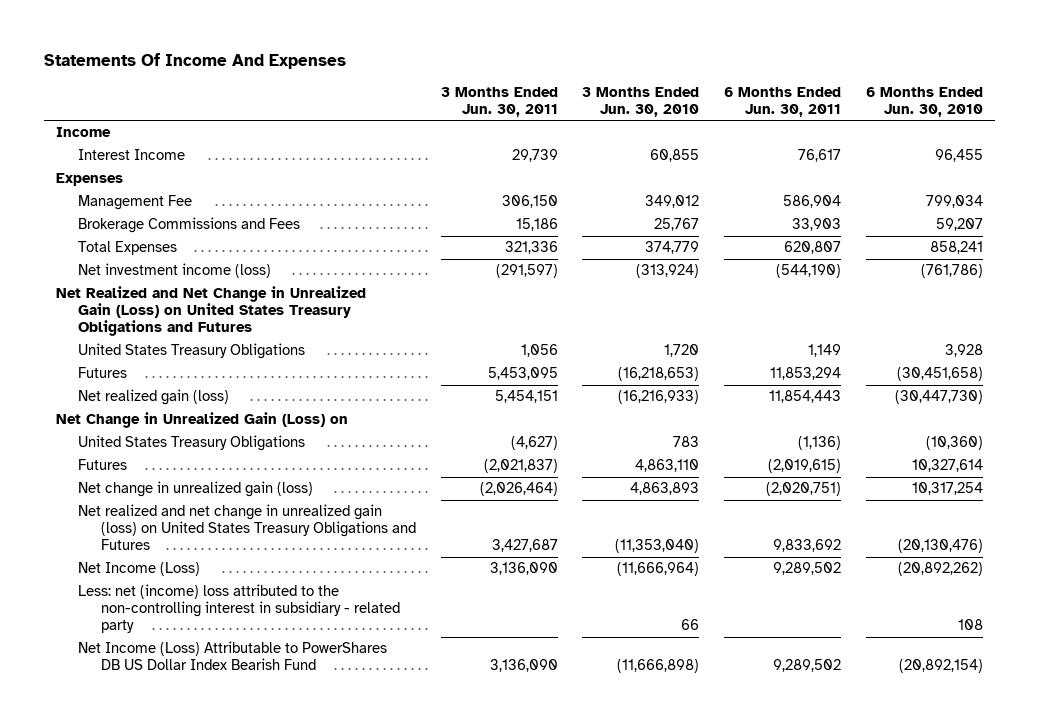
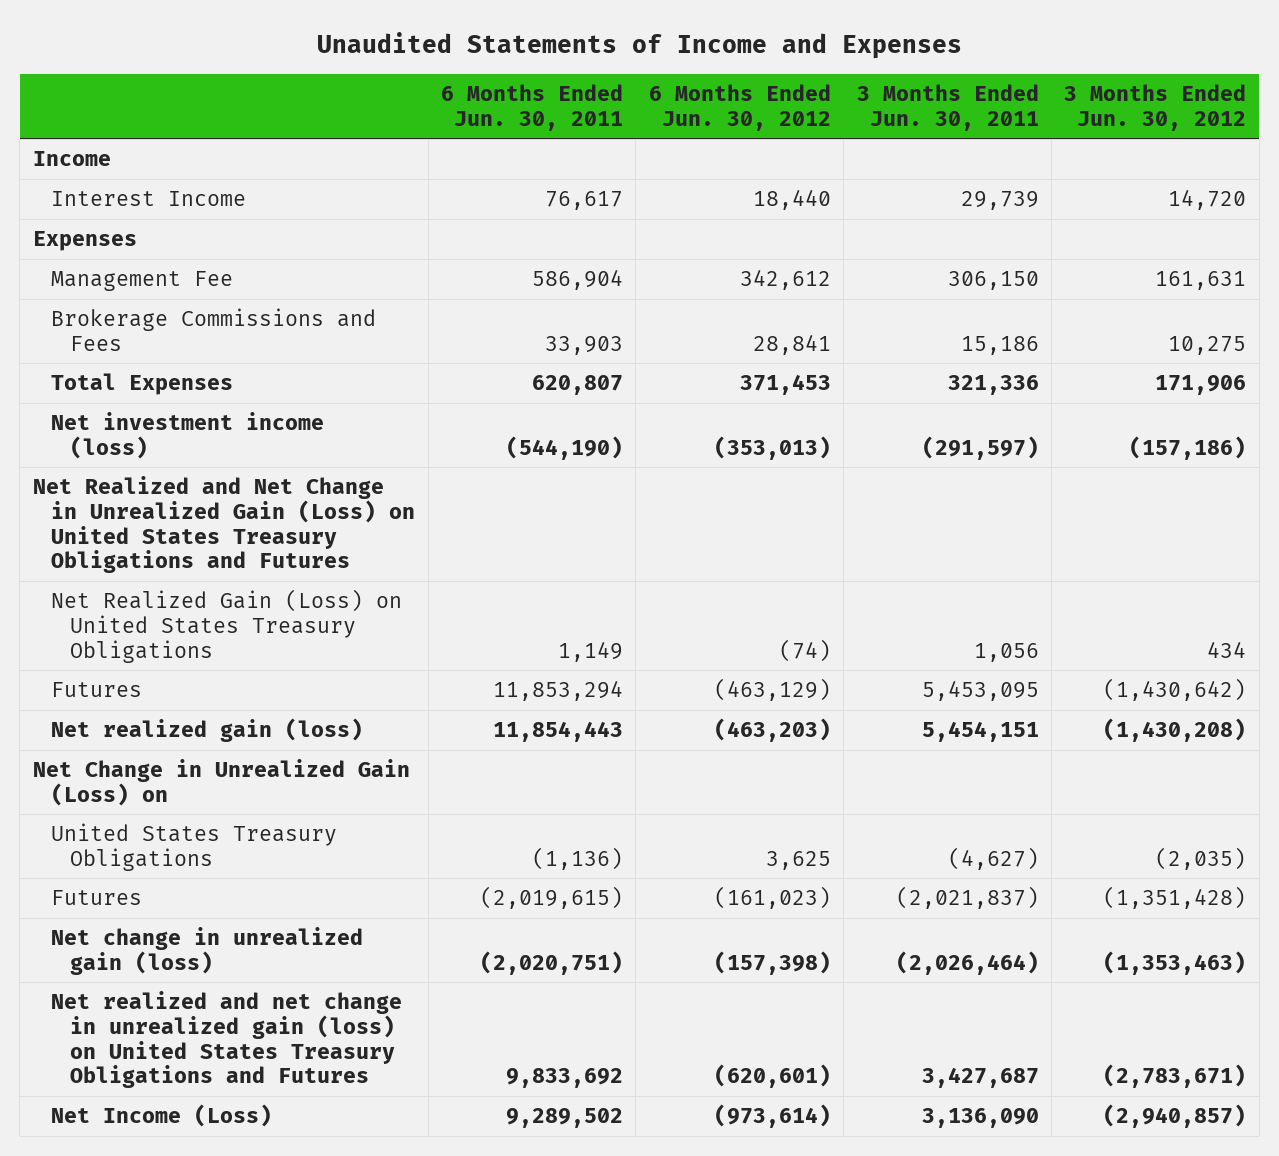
[43,52,346,69] Statements Of Income And Expenses -> [316,31,962,59] Unaudited Statements of Income and Expenses
[582,86,700,117] 3 Months Ended Jun. 30, 2010 -> none
[865,86,983,117] 6 Months Ended Jun. 30, 2010 -> none
none -> [648,84,831,131] 6 Months Ended Jun. 30, 2012
none -> [1064,84,1247,131] 3 Months Ended Jun. 30, 2012
[78,343,306,360] United States Treasury Obligations -> [51,589,403,663] Net Realized Gain (Loss) on United States Treasury Obligations
[78,584,401,634] Less: net (income) loss attributed to the non-controlling interest in subsidiary - related party -> none
[78,641,388,671] Net Income (Loss) Attributable to PowerShares DB US Dollar Index Bearish Fund -> none

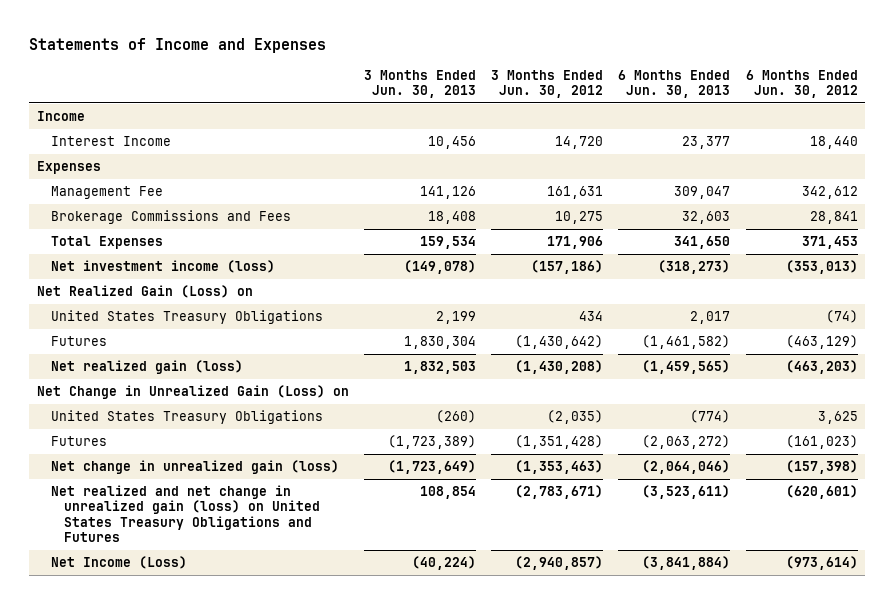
[316,31,962,59] Unaudited Statements of Income and Expenses -> [29,37,327,53] Statements of Income and Expenses
[441,84,624,131] 6 Months Ended Jun. 30, 2011 -> none
[856,84,1039,131] 3 Months Ended Jun. 30, 2011 -> none
none -> [364,69,477,98] 3 Months Ended Jun. 30, 2013
none -> [618,69,731,98] 6 Months Ended Jun. 30, 2013
[32,476,416,574] Net Realized and Net Change in Unrealized Gain (Loss) on United States Treasury Obligations and Futures -> none
none -> [37,285,254,299] Net Realized Gain (Loss) on
[51,589,403,663] Net Realized Gain (Loss) on United States Treasury Obligations -> [50,310,323,325] United States Treasury Obligations

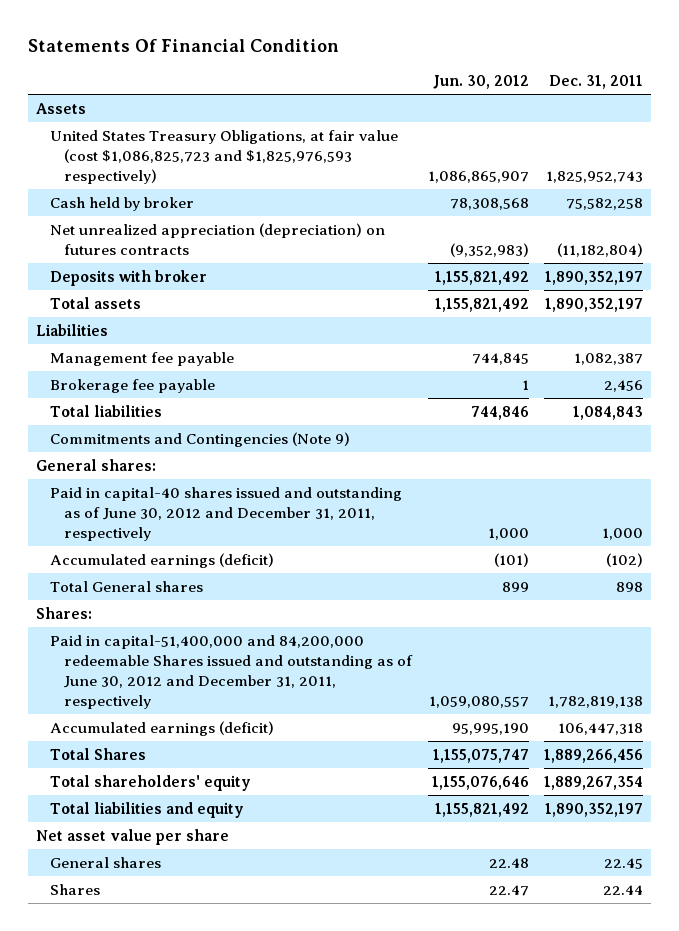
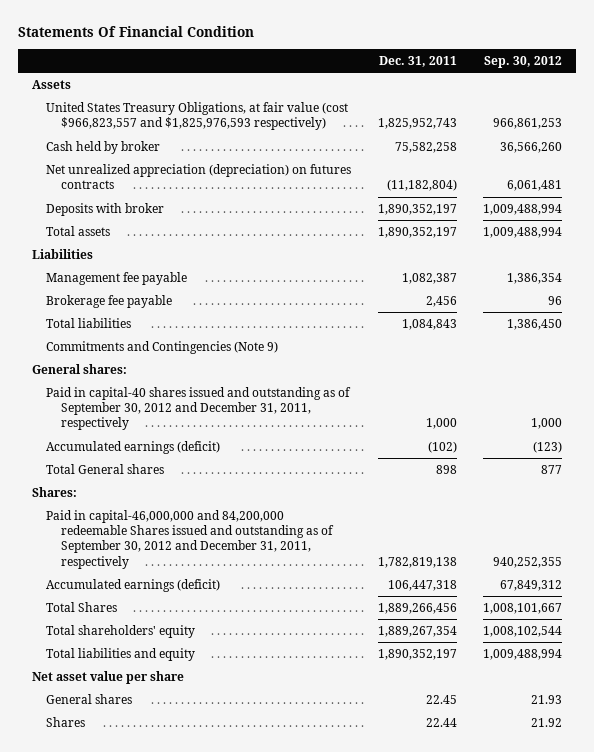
[432,75,529,90] Jun. 30, 2012 -> none
none -> [484,55,563,68] Sep. 30, 2012
[49,129,398,184] United States Treasury Obligations, at fair value (cost $1,086,825,723 and $1,825,976,593 respectively) -> [46,101,349,131] United States Treasury Obligations, at fair value (cost $966,823,557 and $1,825,976,593 respectively)
[49,486,402,541] Paid in capital-40 shares issued and outstanding as of June 30, 2012 and December 31, 2011, respectively -> [46,386,352,431] Paid in capital-40 shares issued and outstanding as of September 30, 2012 and December 31, 2011, respectively
[49,634,414,710] Paid in capital-51,400,000 and 84,200,000 redeemable Shares issued and outstanding as of June 30, 2012 and December 31, 2011, respectively -> [46,509,334,569] Paid in capital-46,000,000 and 84,200,000 redeemable Shares issued and outstanding as of September 30, 2012 and December 31, 2011, respectively

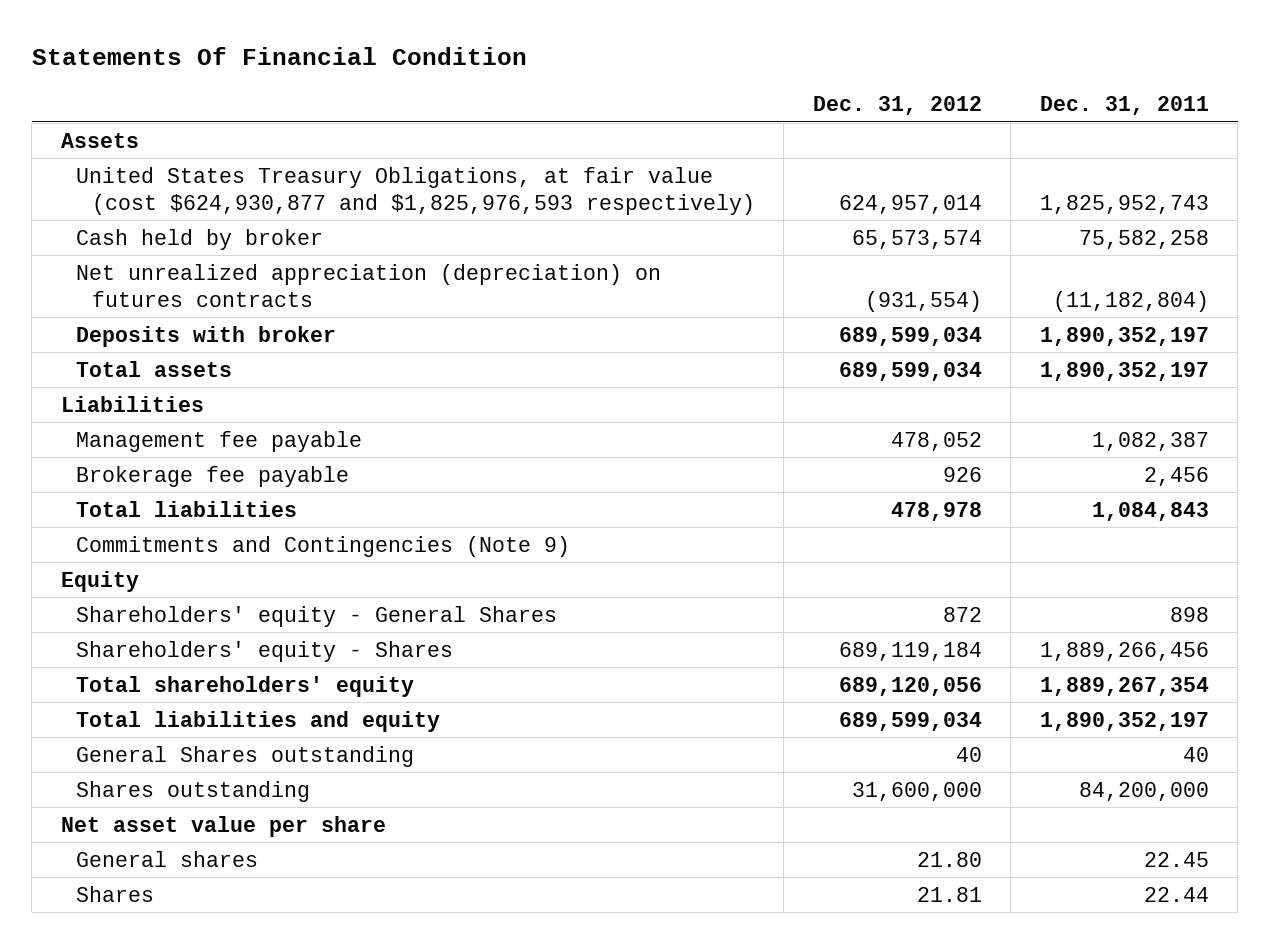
[484,55,563,68] Sep. 30, 2012 -> none
none -> [812,96,982,116] Dec. 31, 2012
[46,101,349,131] United States Treasury Obligations, at fair value (cost $966,823,557 and $1,825,976,593 respectively) -> [76,166,755,215] United States Treasury Obligations, at fair value (cost $624,930,877 and $1,825,976,593 respectively)
[31,363,127,374] General shares: -> none
[46,386,352,431] Paid in capital-40 shares issued and outstanding as of September 30, 2012 and December 31, 2011, respectively -> none
[46,440,221,454] Accumulated earnings (deficit) -> none
[31,486,77,497] Shares: -> none
[46,509,334,569] Paid in capital-46,000,000 and 84,200,000 redeemable Shares issued and outstanding as of September 30, 2012 and December 31, 2011, respectively -> none
[46,578,221,592] Accumulated earnings (deficit) -> none
none -> [60,570,139,592] Equity
[46,463,165,474] Total General shares -> [76,605,558,627] Shareholders' equity - General Shares
[46,601,118,612] Total Shares -> [76,640,454,662] Shareholders' equity - Shares
none -> [76,745,415,767] General Shares outstanding
none -> [76,780,311,802] Shares outstanding

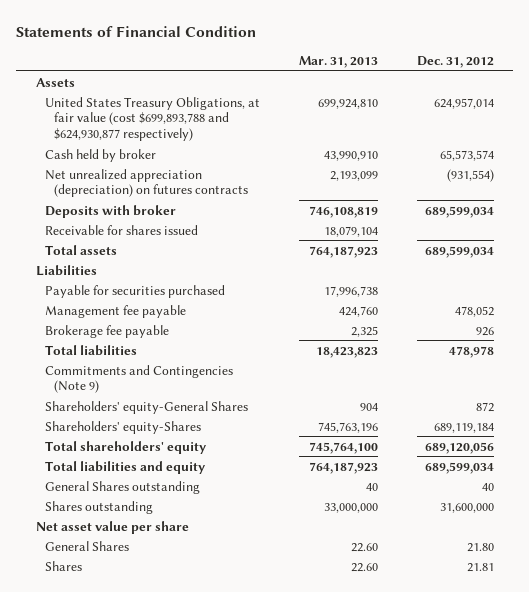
[31,47,527,66] Statements Of Financial Condition -> [16,25,257,37] Statements of Financial Condition
[1039,96,1209,116] Dec. 31, 2011 -> none
none -> [298,55,378,68] Mar. 31, 2013
[76,166,755,215] United States Treasury Obligations, at fair value (cost $624,930,877 and $1,825,976,593 respectively) -> [44,96,260,141] United States Treasury Obligations, at fair value (cost $699,893,788 and $624,930,877 respectively)
none -> [44,224,198,235] Receivable for shares issued
none -> [44,284,225,298] Payable for securities purchased
[60,570,139,592] Equity -> none
[76,605,558,627] Shareholders' equity - General Shares -> [44,400,248,414] Shareholders' equity-General Shares
[76,640,454,662] Shareholders' equity - Shares -> [44,420,201,434] Shareholders' equity-Shares
[76,850,259,867] General shares -> [44,540,129,551] General Shares

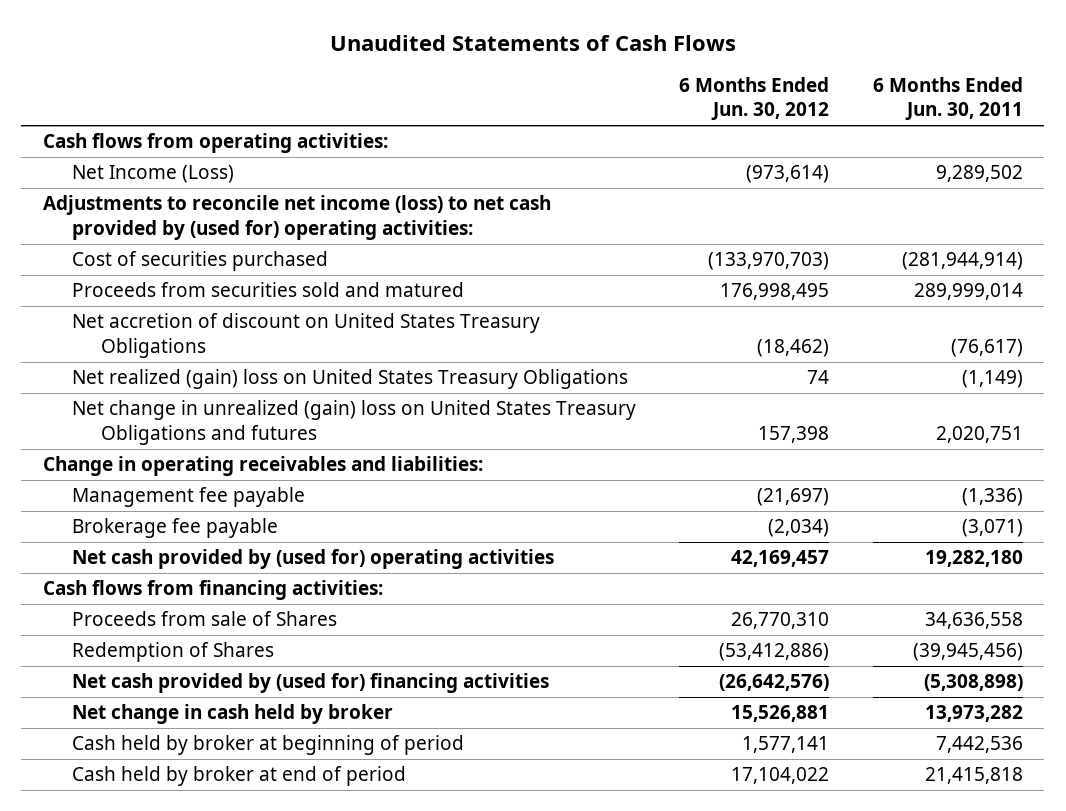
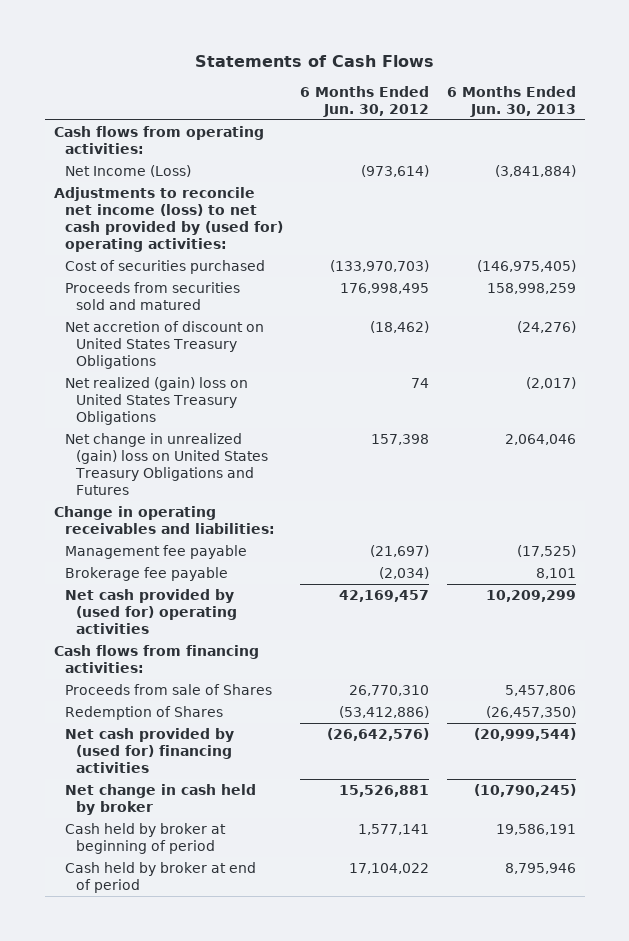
[329,34,736,51] Unaudited Statements of Cash Flows -> [194,54,434,67] Statements of Cash Flows
[872,77,1023,121] 6 Months Ended Jun. 30, 2011 -> none
none -> [446,85,576,117] 6 Months Ended Jun. 30, 2013
[71,400,636,445] Net change in unrealized (gain) loss on United States Treasury Obligations and futures -> [64,432,269,495] Net change in unrealized (gain) loss on United States Treasury Obligations and Futures

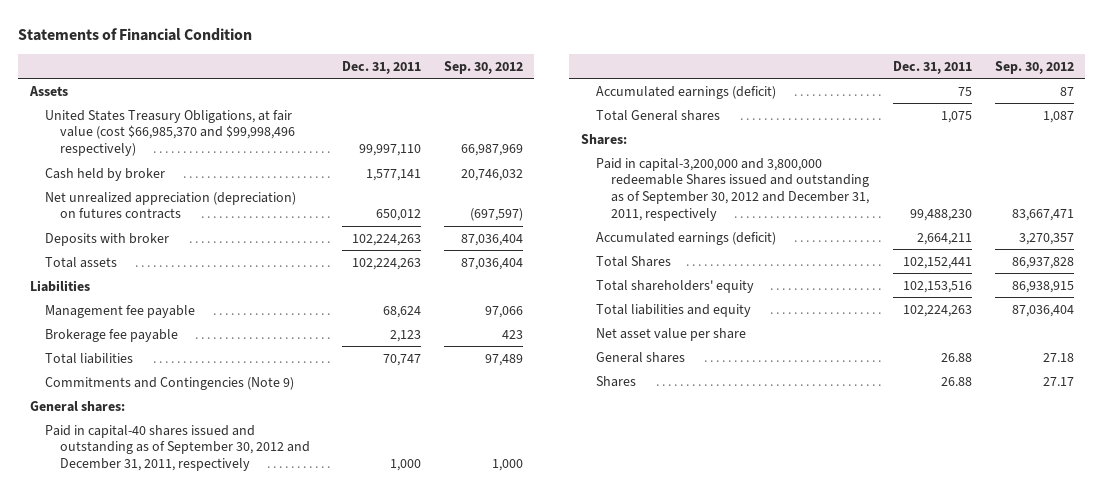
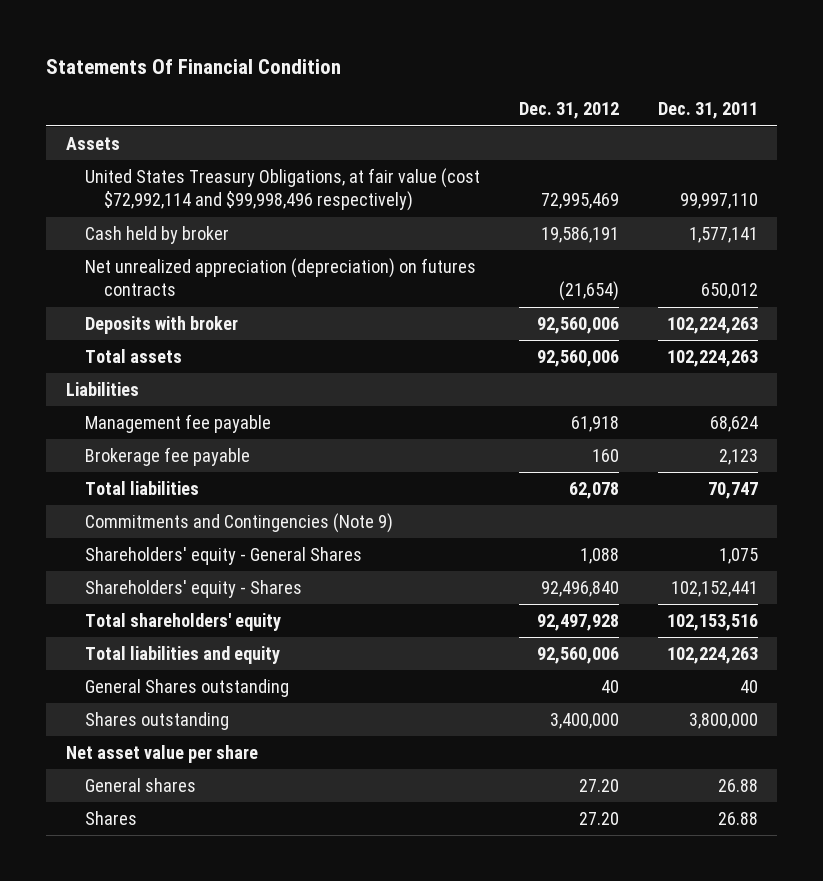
[18,27,253,41] Statements of Financial Condition -> [46,59,342,75] Statements Of Financial Condition
[443,60,523,74] Sep. 30, 2012 -> none
none -> [518,102,619,120] Dec. 31, 2012
[45,109,296,157] United States Treasury Obligations, at fair value (cost $66,985,370 and $99,998,496 respectively) -> [84,167,480,212] United States Treasury Obligations, at fair value (cost $72,992,114 and $99,998,496 respectively)
[29,400,125,412] General shares: -> none
[45,424,311,472] Paid in capital-40 shares issued and outstanding as of September 30, 2012 and December 31, 2011, respectively -> none
[596,85,777,99] Accumulated earnings (deficit) -> none
[580,133,627,145] Shares: -> none
[596,157,870,221] Paid in capital-3,200,000 and 3,800,000 redeemable Shares issued and outstanding as of September 30, 2012 and December 31, 2011, respectively -> none
[596,231,777,245] Accumulated earnings (deficit) -> none
[596,109,721,121] Total General shares -> [84,546,362,565] Shareholders' equity - General Shares
[596,255,672,267] Total Shares -> [84,579,302,598] Shareholders' equity - Shares
none -> [84,678,289,697] General Shares outstanding
none -> [84,711,229,730] Shares outstanding

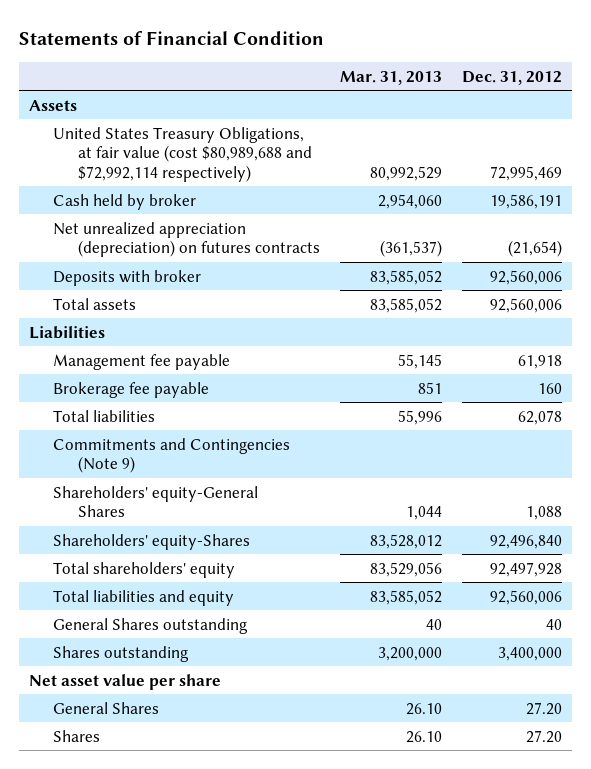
[46,59,342,75] Statements Of Financial Condition -> [18,31,324,46] Statements of Financial Condition
[657,102,758,120] Dec. 31, 2011 -> none
none -> [339,70,442,85] Mar. 31, 2013
[84,167,480,212] United States Treasury Obligations, at fair value (cost $72,992,114 and $99,998,496 respectively) -> [53,126,312,182] United States Treasury Obligations, at fair value (cost $80,989,688 and $72,992,114 respectively)
[84,546,362,565] Shareholders' equity - General Shares -> [53,485,259,518] Shareholders' equity-General Shares
[84,579,302,598] Shareholders' equity - Shares -> [53,533,251,550] Shareholders' equity-Shares
[84,777,196,792] General shares -> [53,701,160,714] General Shares

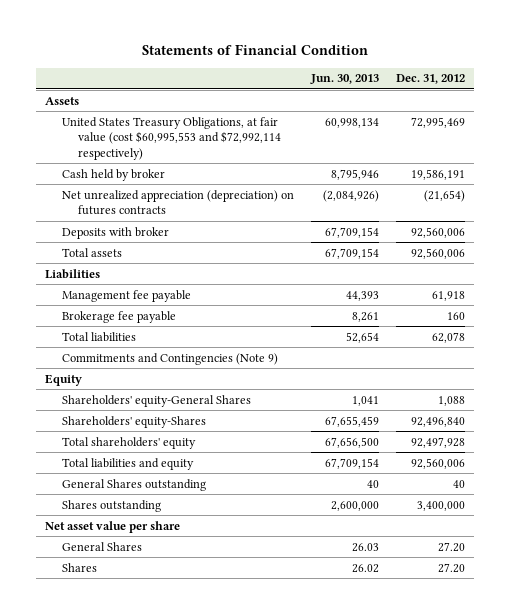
[339,70,442,85] Mar. 31, 2013 -> none
none -> [309,74,379,85] Jun. 30, 2013
[53,126,312,182] United States Treasury Obligations, at fair value (cost $80,989,688 and $72,992,114 respectively) -> [61,116,282,160] United States Treasury Obligations, at fair value (cost $60,995,553 and $72,992,114 respectively)
none -> [44,373,82,386] Equity

